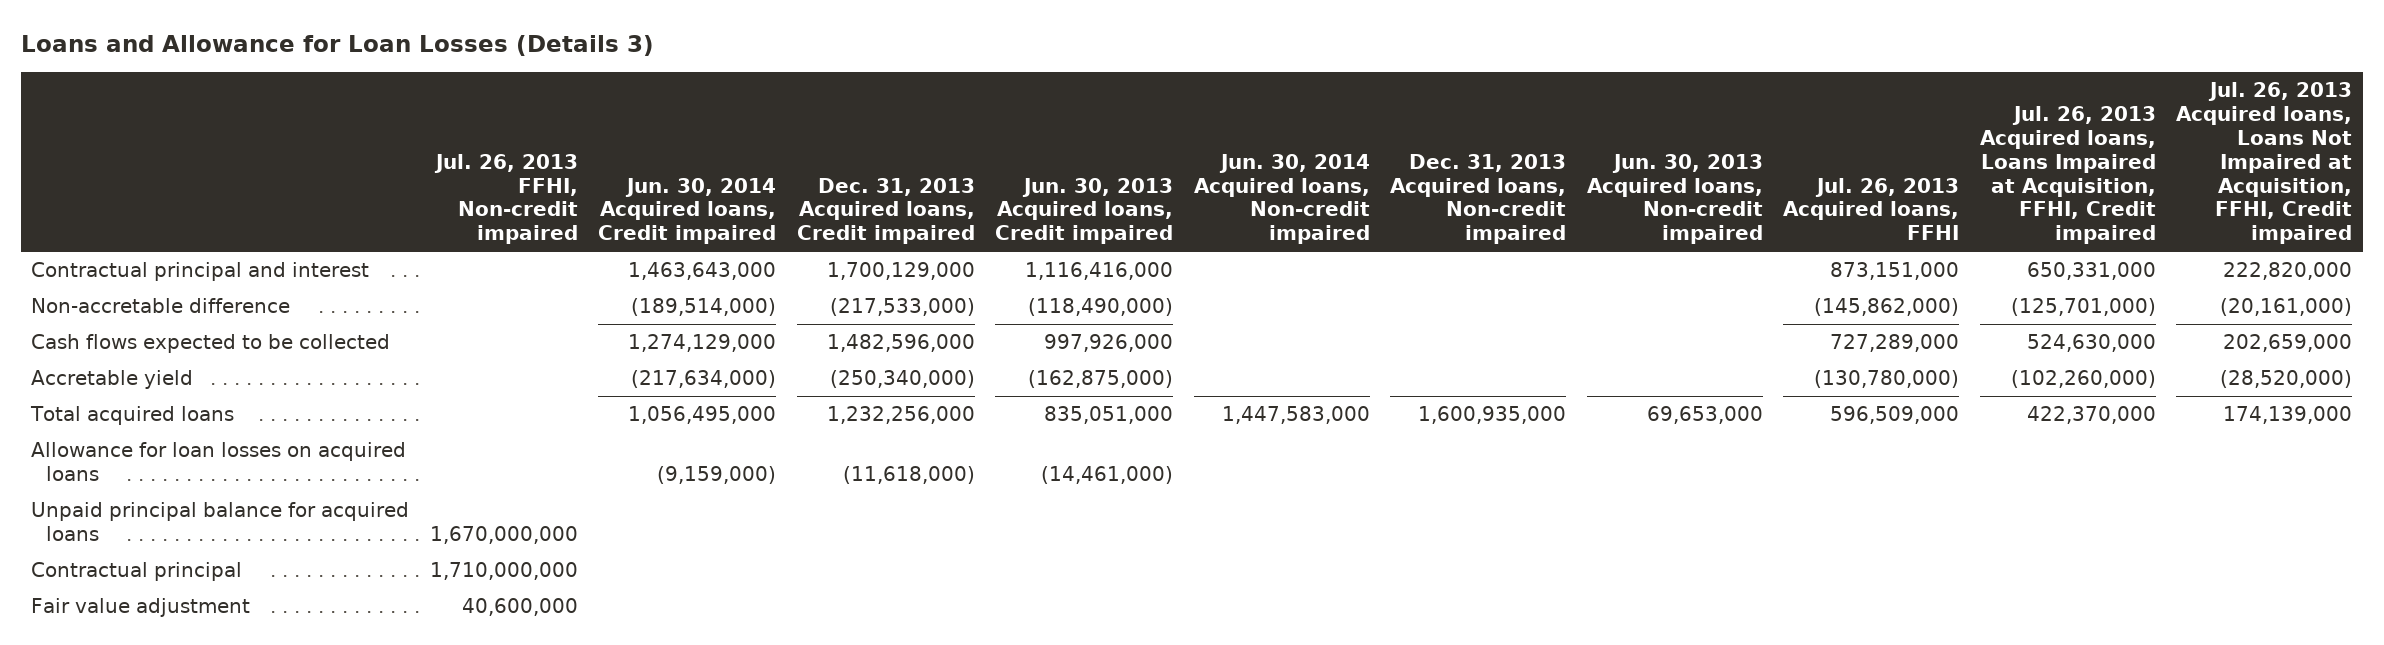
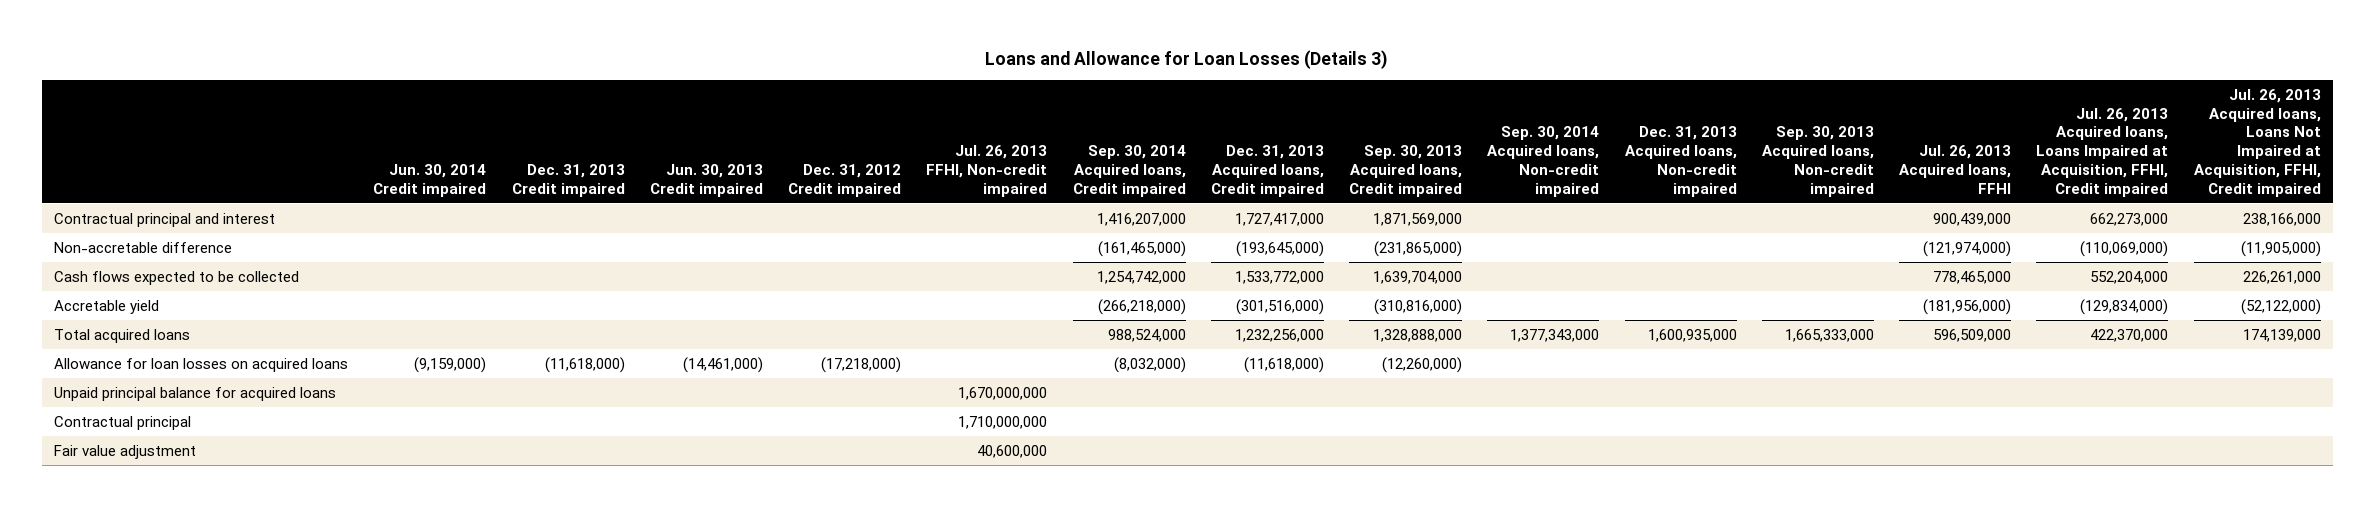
[598,177,777,245] Jun. 30, 2014 Acquired loans, Credit impaired -> none
[995,177,1174,245] Jun. 30, 2013 Acquired loans, Credit impaired -> none
[1193,153,1370,245] Jun. 30, 2014 Acquired loans, Non-credit impaired -> none
[1586,153,1763,245] Jun. 30, 2013 Acquired loans, Non-credit impaired -> none
none -> [373,163,487,197] Jun. 30, 2014 Credit impaired
none -> [511,163,625,197] Dec. 31, 2013 Credit impaired
none -> [649,163,763,197] Jun. 30, 2013 Credit impaired
none -> [788,163,902,197] Dec. 31, 2012 Credit impaired
none -> [1072,145,1186,197] Sep. 30, 2014 Acquired loans, Credit impaired
none -> [1349,145,1463,197] Sep. 30, 2013 Acquired loans, Credit impaired
none -> [1487,126,1600,197] Sep. 30, 2014 Acquired loans, Non-credit impaired
none -> [1761,126,1874,197] Sep. 30, 2013 Acquired loans, Non-credit impaired
[826,262,975,281] 1,700,129,000 -> [1234,213,1324,227] 1,727,417,000
[1830,262,1960,281] 873,151,000 -> [1933,213,2012,227] 900,439,000
[2026,262,2156,281] 650,331,000 -> [2090,213,2169,227] 662,273,000
[2223,262,2353,281] 222,820,000 -> [2242,213,2321,227] 238,166,000
[829,298,975,317] (217,533,000) -> [1235,241,1324,258] (193,645,000)
[1814,298,1960,317] (145,862,000) -> [1923,241,2012,258] (121,974,000)
[2010,298,2156,317] (125,701,000) -> [2080,241,2169,258] (110,069,000)
[2220,298,2353,317] (20,161,000) -> [2240,241,2321,258] (11,905,000)
[826,334,975,353] 1,482,596,000 -> [1234,271,1324,285] 1,533,772,000
[1830,334,1960,353] 727,289,000 -> [1933,271,2012,285] 778,465,000
[2026,334,2156,353] 524,630,000 -> [2090,271,2169,285] 552,204,000
[2223,334,2353,353] 202,659,000 -> [2242,271,2321,285] 226,261,000
[829,370,975,389] (250,340,000) -> [1235,299,1324,316] (301,516,000)
[1814,370,1960,389] (130,780,000) -> [1923,299,2012,316] (181,956,000)
[2010,370,2156,389] (102,260,000) -> [2080,299,2169,316] (129,834,000)
[2220,370,2353,389] (28,520,000) -> [2240,299,2321,316] (52,122,000)

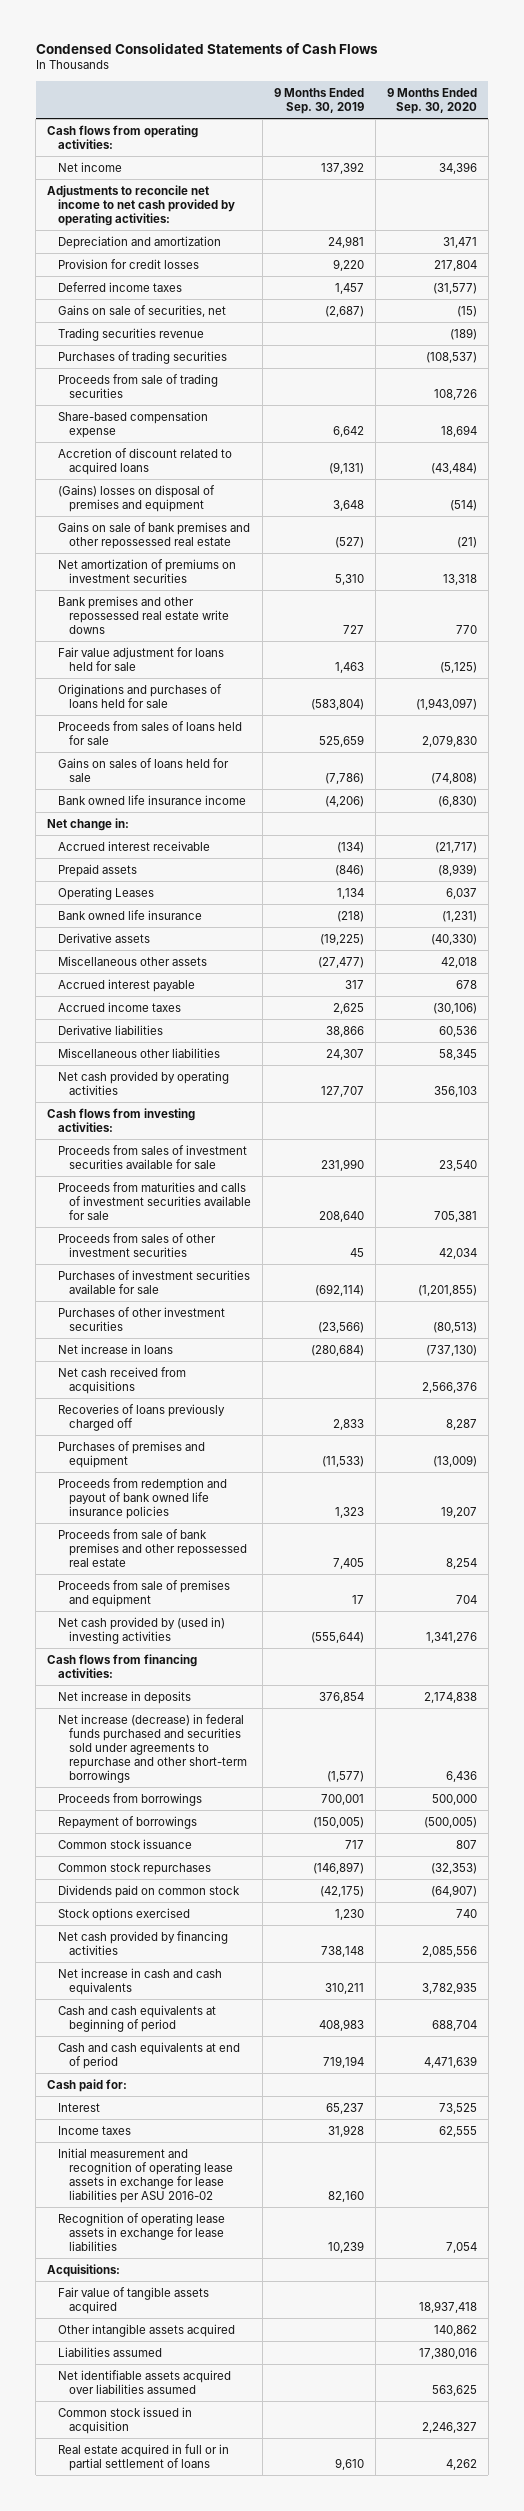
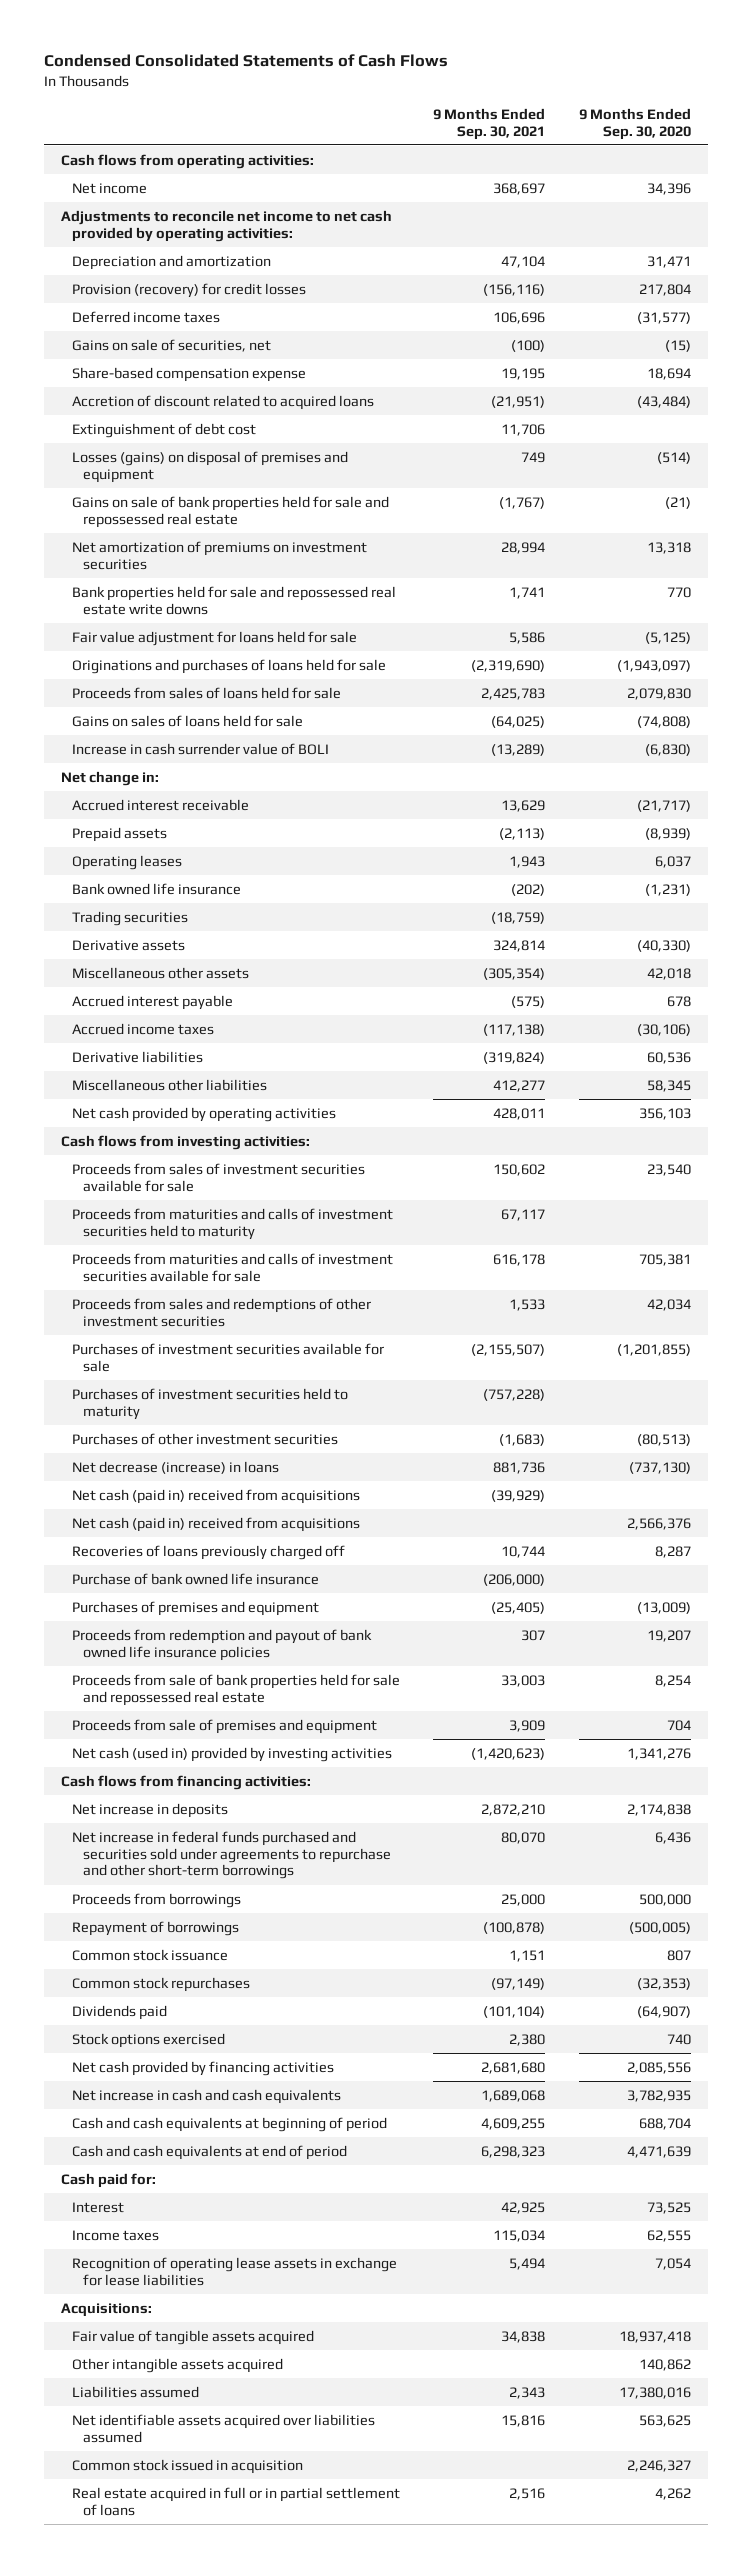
[273,87,364,114] 9 Months Ended Sep. 30, 2019 -> none
none -> [433,107,546,140] 9 Months Ended Sep. 30, 2021
[58,258,200,269] Provision for credit losses -> [71,282,306,298] Provision (recovery) for credit losses
[58,327,205,341] Trading securities revenue -> none
[58,350,228,364] Purchases of trading securities -> none
[58,373,219,398] Proceeds from sale of trading securities -> none
none -> [71,422,256,438] Extinguishment of debt cost
[58,484,216,512] (Gains) losses on disposal of premises and equipment -> [71,450,348,483] Losses (gains) on disposal of premises and equipment
[58,521,251,549] Gains on sale of bank premises and other repossessed real estate -> [71,495,389,528] Gains on sale of bank properties held for sale and repossessed real estate
[58,595,230,634] Bank premises and other repossessed real estate write downs -> [71,585,396,615] Bank properties held for sale and repossessed real estate write downs
[58,794,247,805] Bank owned life insurance income -> [71,742,329,755] Increase in cash surrender value of BOLI
[58,886,155,900] Operating Leases -> [71,854,182,870] Operating leases
none -> [71,910,188,926] Trading securities
none -> [71,1207,393,1240] Proceeds from maturities and calls of investment securities held to maturity
[58,1232,217,1257] Proceeds from sales of other investment securities -> [71,1297,371,1327] Proceeds from sales and redemptions of other investment securities
none -> [71,1387,348,1420] Purchases of investment securities held to maturity
[58,1343,174,1354] Net increase in loans -> [71,1460,279,1474] Net decrease (increase) in loans
none -> [71,1488,360,1504] Net cash (paid in) received from acquisitions
[58,1366,187,1394] Net cash received from acquisitions -> [71,1516,360,1532] Net cash (paid in) received from acquisitions
none -> [71,1572,319,1585] Purchase of bank owned life insurance
[58,1528,248,1567] Proceeds from sale of bank premises and other repossessed real estate -> [71,1673,400,1706] Proceeds from sale of bank properties held for sale and repossessed real estate
[58,1616,226,1644] Net cash provided by (used in) investing activities -> [71,1746,392,1762] Net cash (used in) provided by investing activities
[58,1713,248,1783] Net increase (decrease) in federal funds purchased and securities sold under agreements to repurchase and other short-term borrowings -> [71,1830,391,1880] Net increase in federal funds purchased and securities sold under agreements to repurchase and other short-term borrowings
[58,1884,241,1898] Dividends paid on common stock -> [71,2004,167,2020] Dividends paid
[58,2147,234,2203] Initial measurement and recognition of operating lease assets in exchange for lease liabilities per ASU 2016-02 -> none

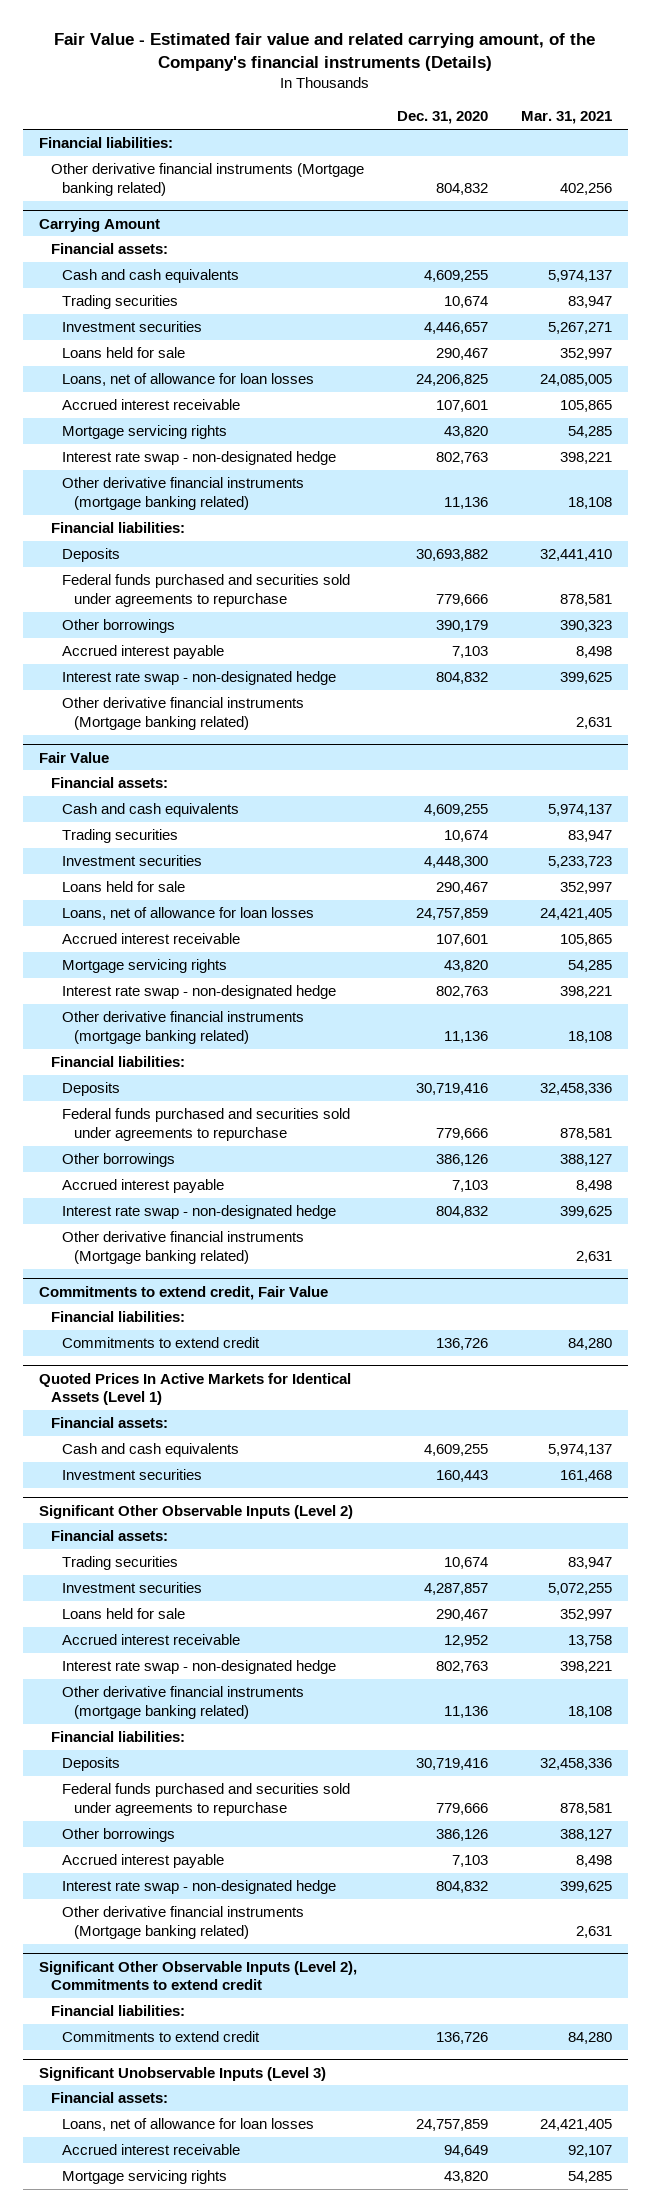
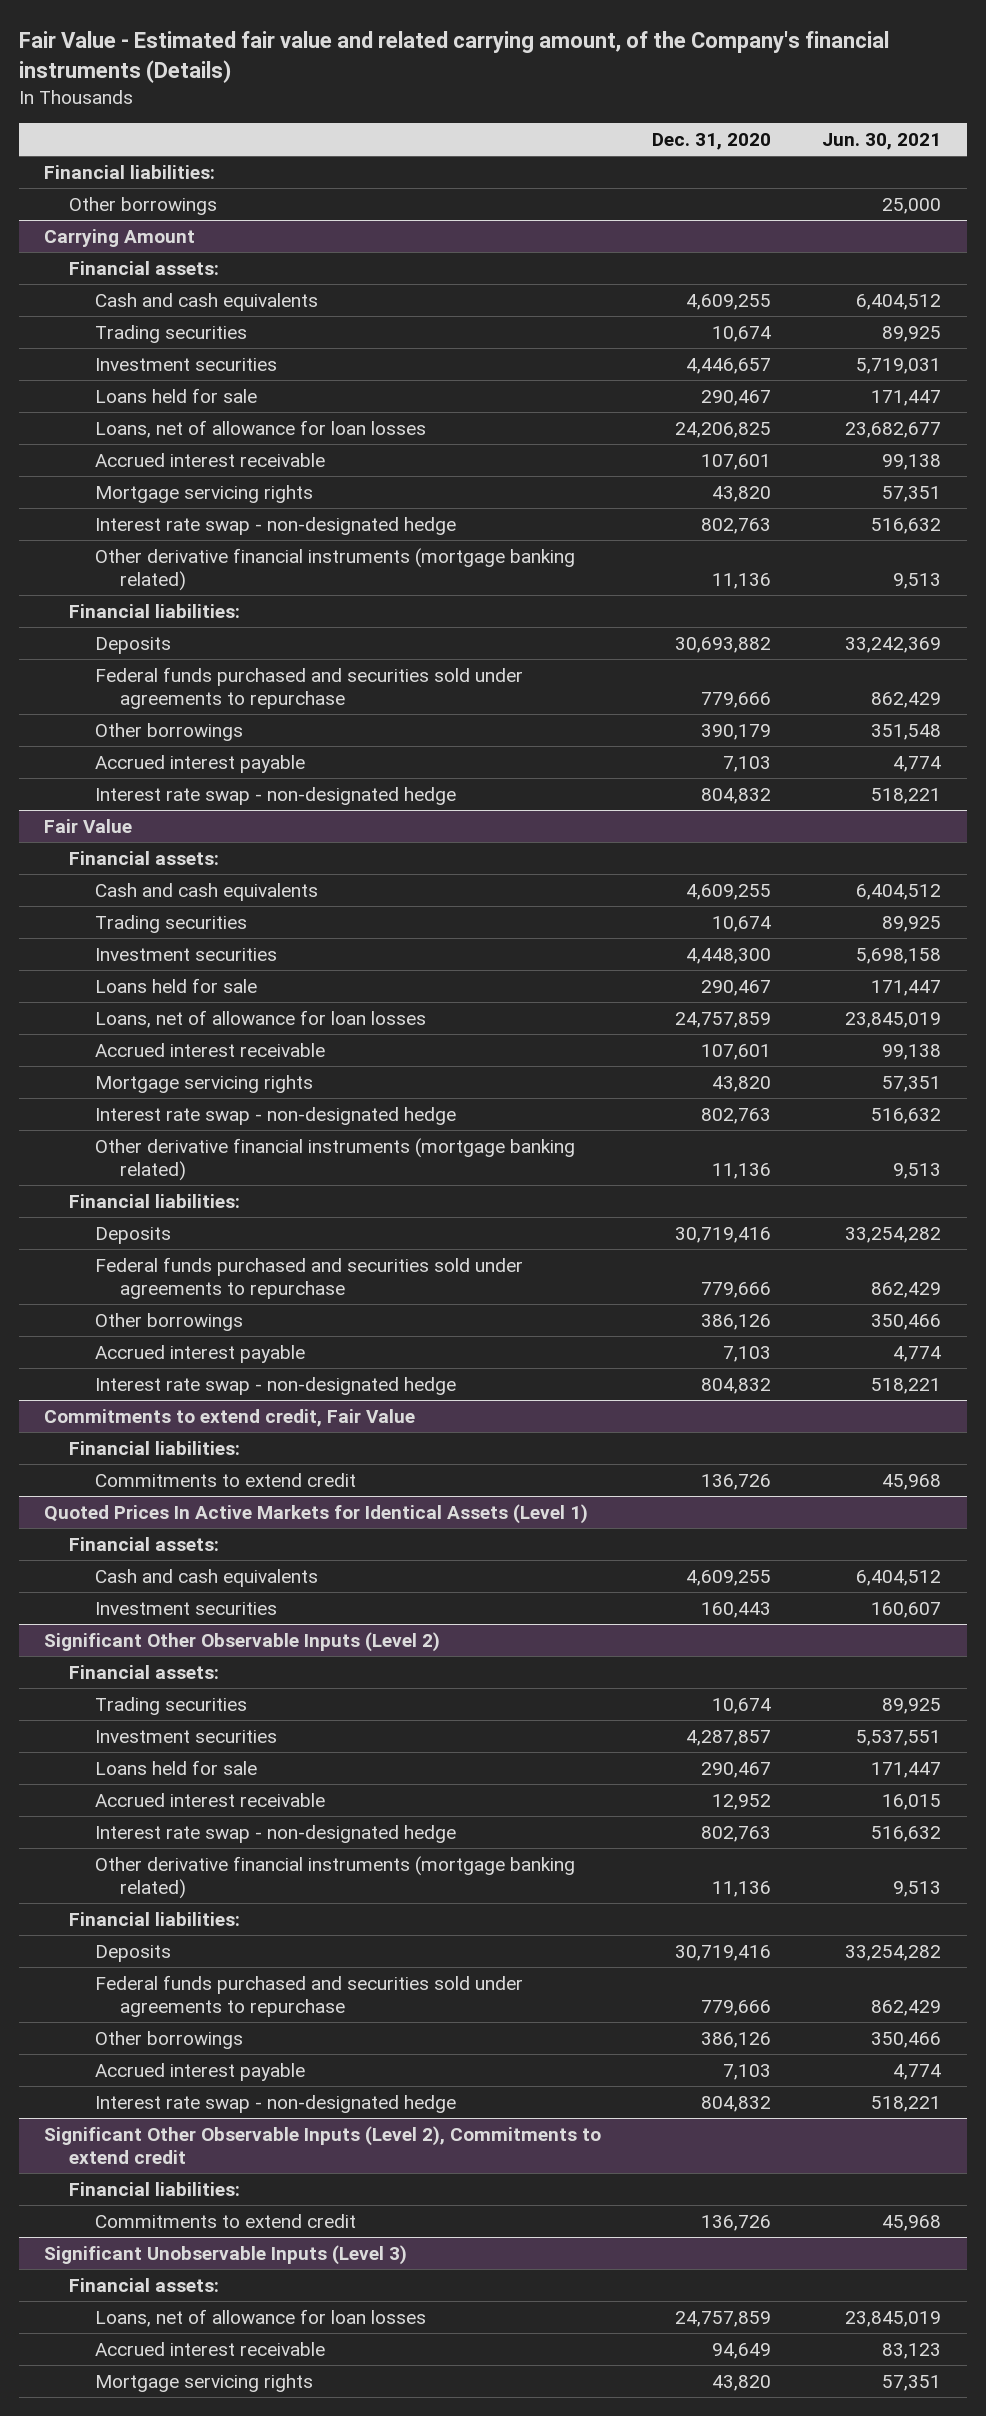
[520,111,612,125] Mar. 31, 2021 -> none
none -> [822,132,942,150] Jun. 30, 2021
[50,163,364,196] Other derivative financial instruments (Mortgage banking related) -> none
none -> [69,196,218,215] Other borrowings
[62,697,305,730] Other derivative financial instruments (Mortgage banking related) -> none
[62,1231,305,1264] Other derivative financial instruments (Mortgage banking related) -> none
[62,1906,305,1939] Other derivative financial instruments (Mortgage banking related) -> none

